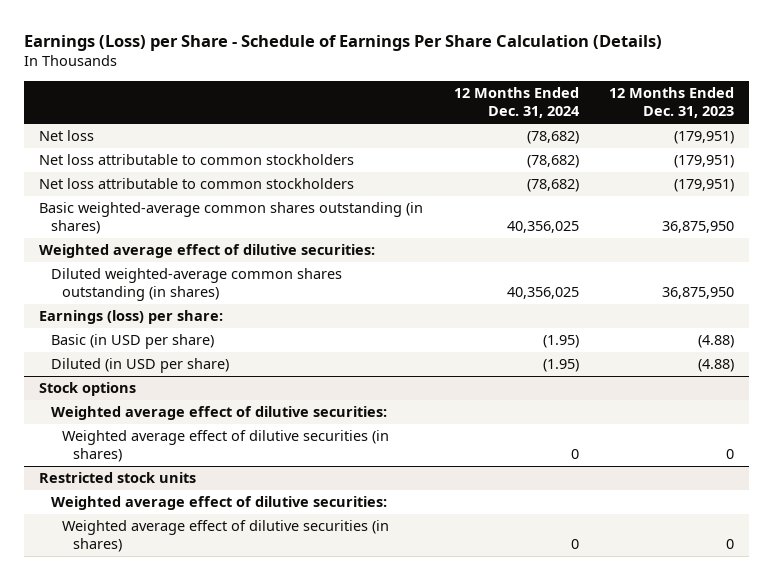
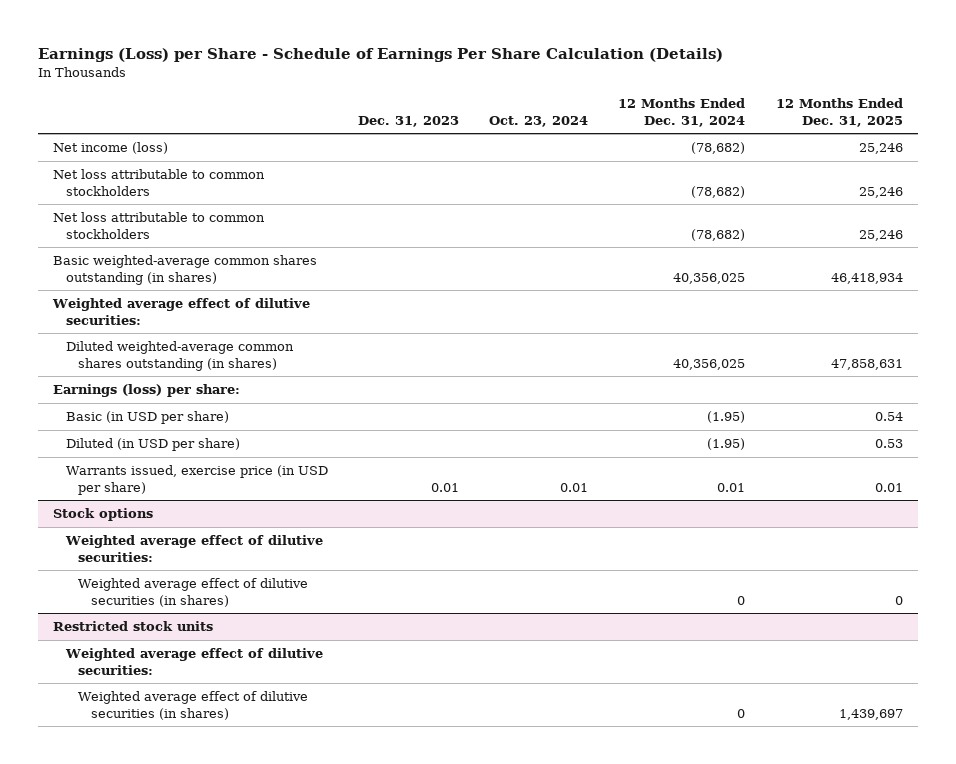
[608,87,734,119] 12 Months Ended Dec. 31, 2023 -> none
none -> [357,115,459,127] Dec. 31, 2023
none -> [489,115,589,127] Oct. 23, 2024
none -> [775,97,903,127] 12 Months Ended Dec. 31, 2025
[39,130,95,142] Net loss -> [53,142,169,155] Net income (loss)
none -> [65,465,328,495] Warrants issued, exercise price (in USD per share)

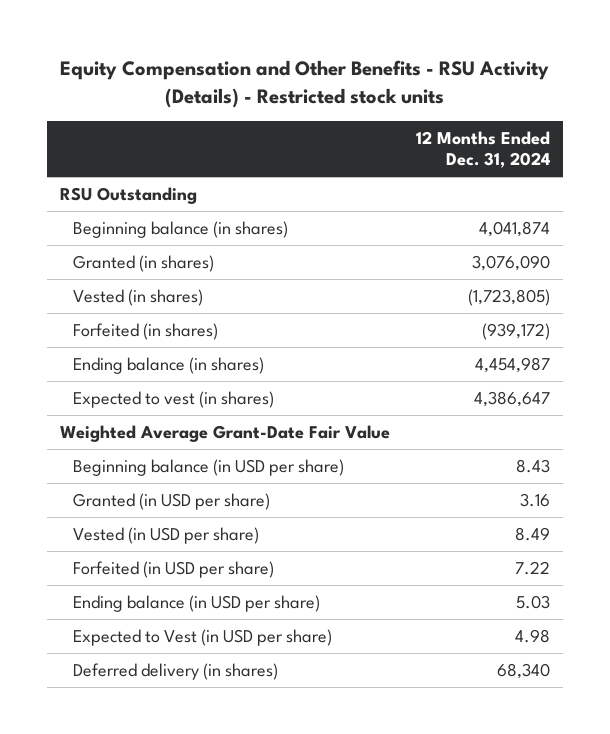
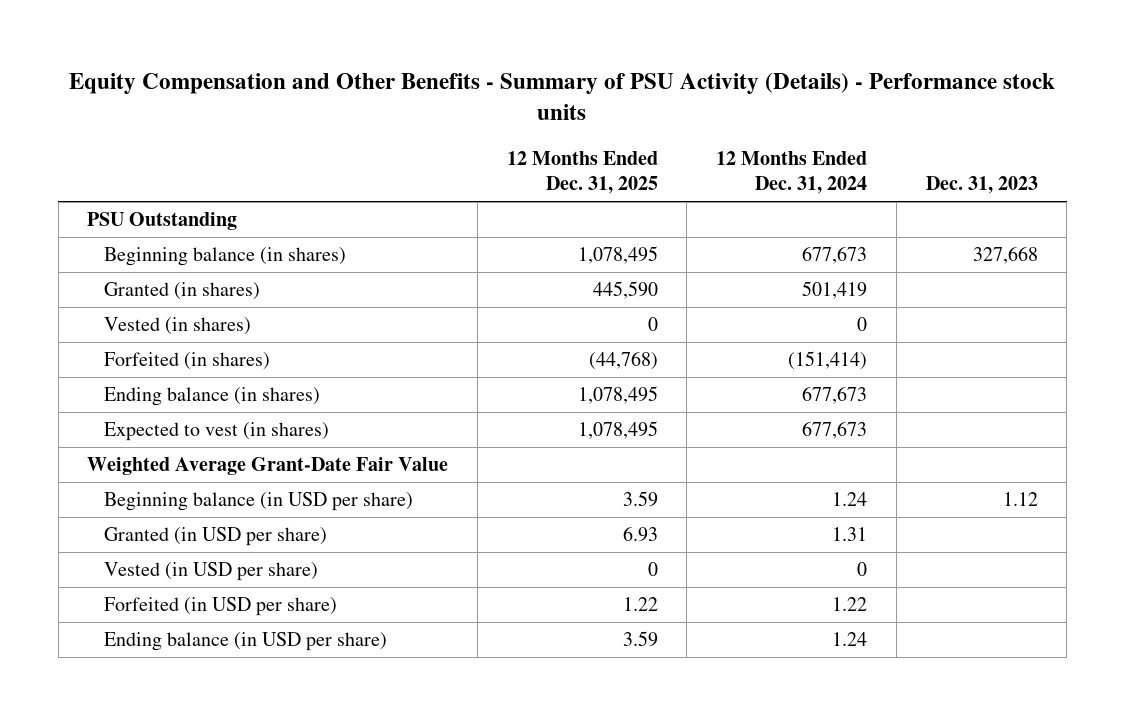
[60,60,550,108] Equity Compensation and Other Benefits - RSU Activity (Details) - Restricted stock units -> [69,73,1056,121] Equity Compensation and Other Benefits - Summary of PSU Activity (Details) - Performance stock units
none -> [506,150,658,195] 12 Months Ended Dec. 31, 2025
none -> [925,176,1038,195] Dec. 31, 2023
[60,186,198,204] RSU Outstanding -> [87,212,238,231] PSU Outstanding
[478,220,550,237] 4,041,874 -> [802,246,868,265] 677,673
[471,254,550,271] 3,076,090 -> [802,281,868,300] 501,419
[467,288,550,306] (1,723,805) -> [857,317,868,332] 0
[481,322,550,340] (939,172) -> [788,351,868,371] (151,414)
[474,356,550,373] 4,454,987 -> [802,386,868,405] 677,673
[473,390,550,407] 4,386,647 -> [802,421,868,440] 677,673
[72,628,332,646] Expected to Vest (in USD per share) -> none
[72,662,278,680] Deferred delivery (in shares) -> none
[515,458,550,473] 8.43 -> [832,492,868,507] 1.24
[519,492,550,507] 3.16 -> [832,527,868,542] 1.31
[514,526,550,541] 8.49 -> [857,562,868,577] 0
[514,560,550,575] 7.22 -> [832,597,868,612] 1.22
[515,594,550,609] 5.03 -> [832,632,868,647] 1.24

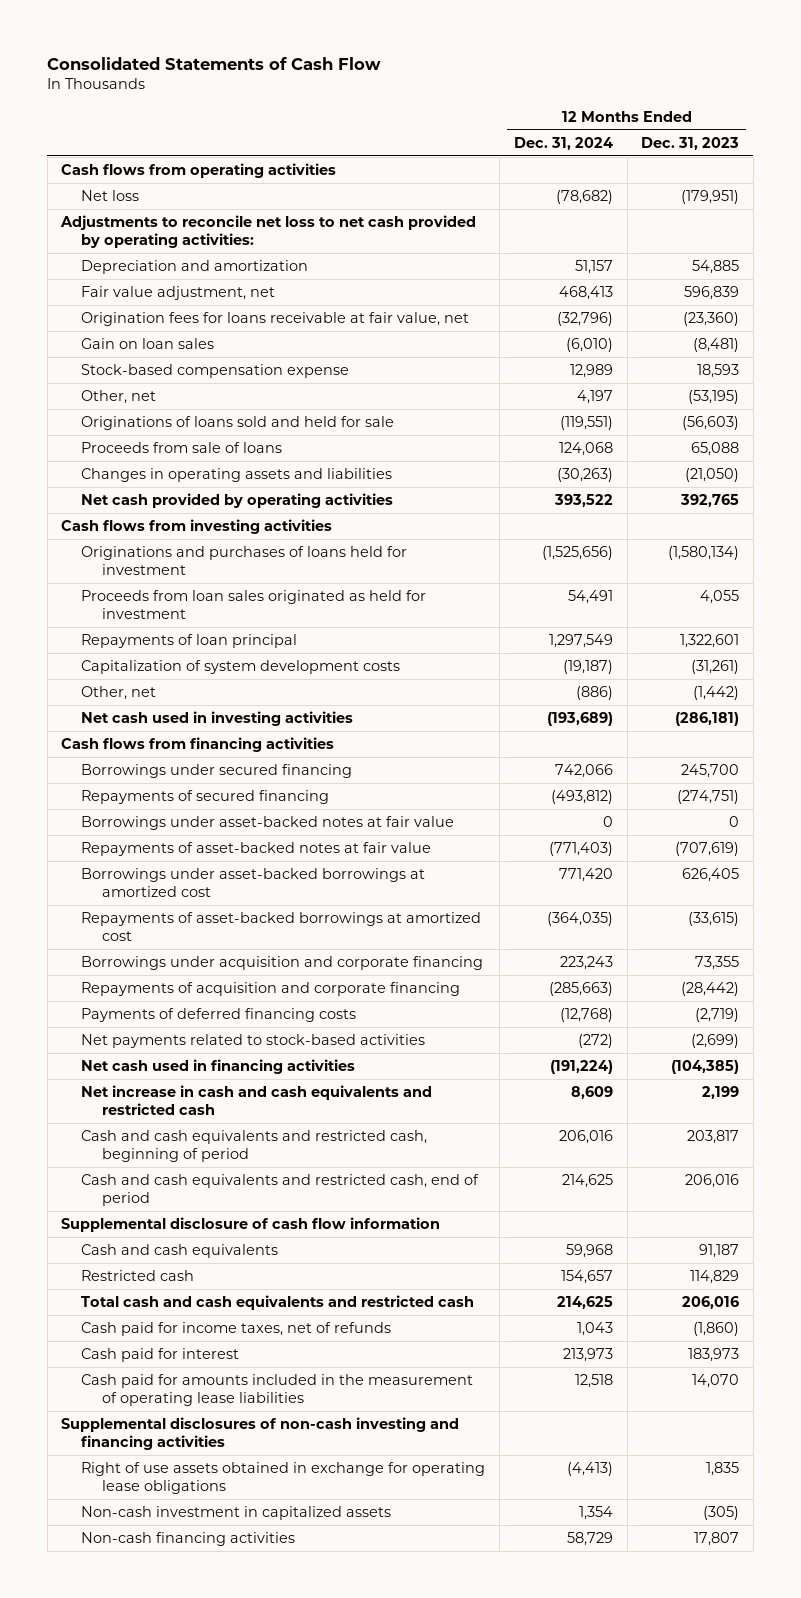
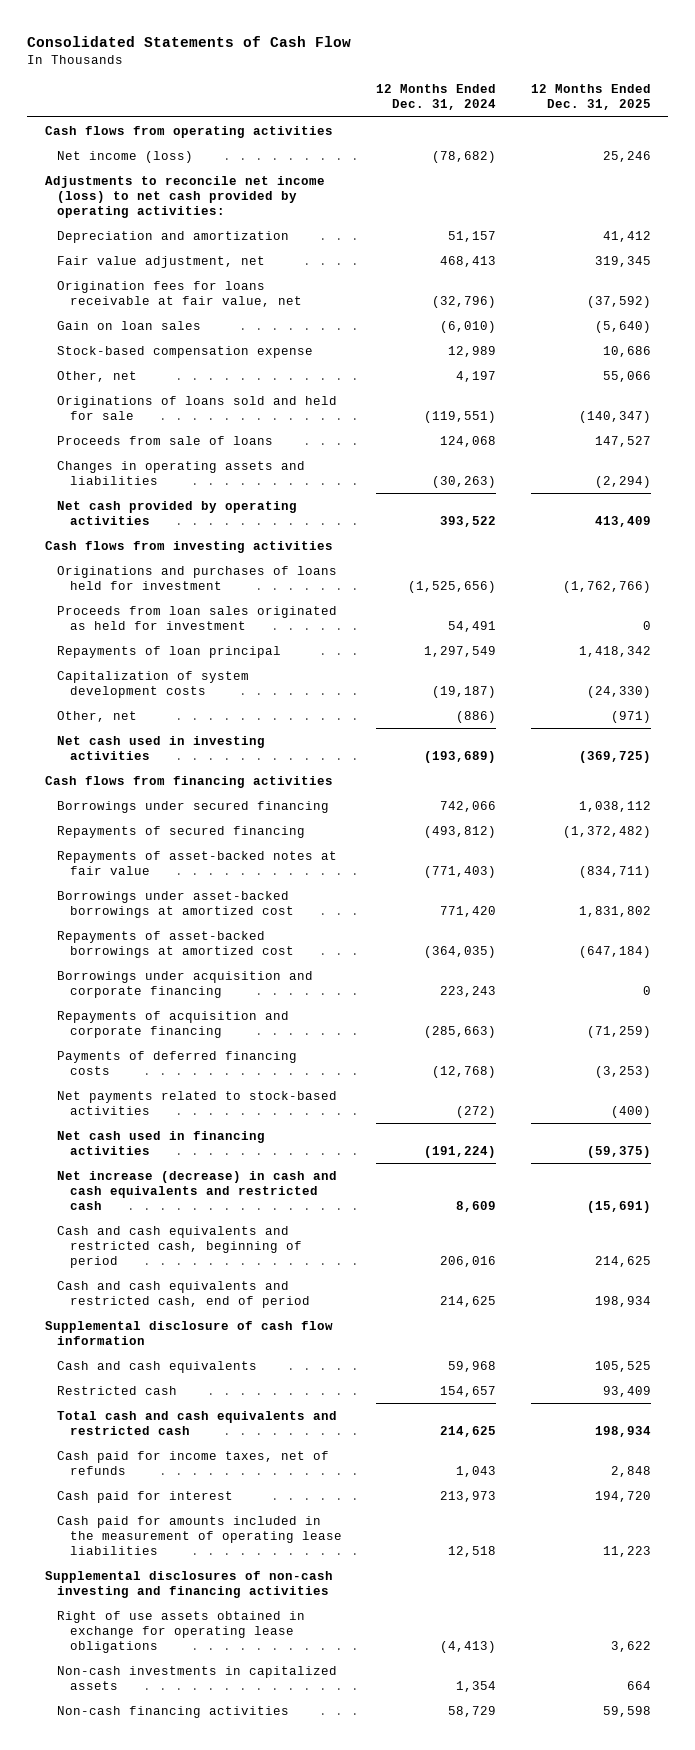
[641,136,740,150] Dec. 31, 2023 -> none
none -> [530,84,651,111] 12 Months Ended Dec. 31, 2025
[81,190,140,202] Net loss -> [57,150,194,163] Net income (loss)
[60,215,477,249] Adjustments to reconcile net loss to net cash provided by operating activities: -> [44,175,325,219] Adjustments to reconcile net income (loss) to net cash provided by operating activities:
[81,816,455,831] Borrowings under asset-backed notes at fair value -> none
[81,1085,433,1116] Net increase in cash and cash equivalents and restricted cash -> [57,1170,338,1211] Net increase (decrease) in cash and cash equivalents and restricted cash
[81,1506,392,1521] Non-cash investment in capitalized assets -> [57,1665,338,1690] Non-cash investments in capitalized assets

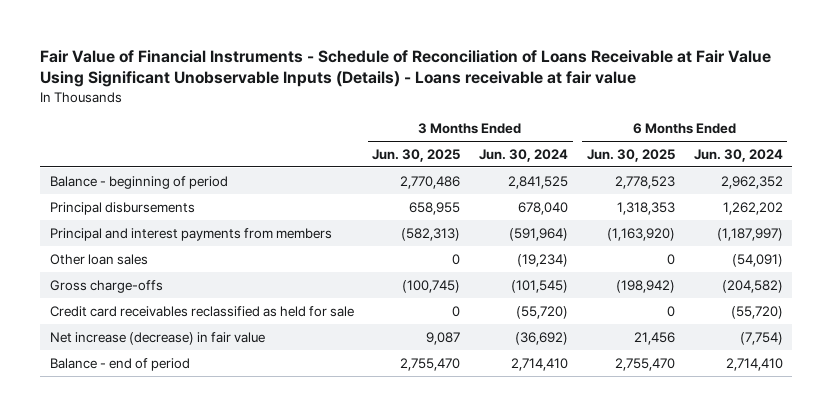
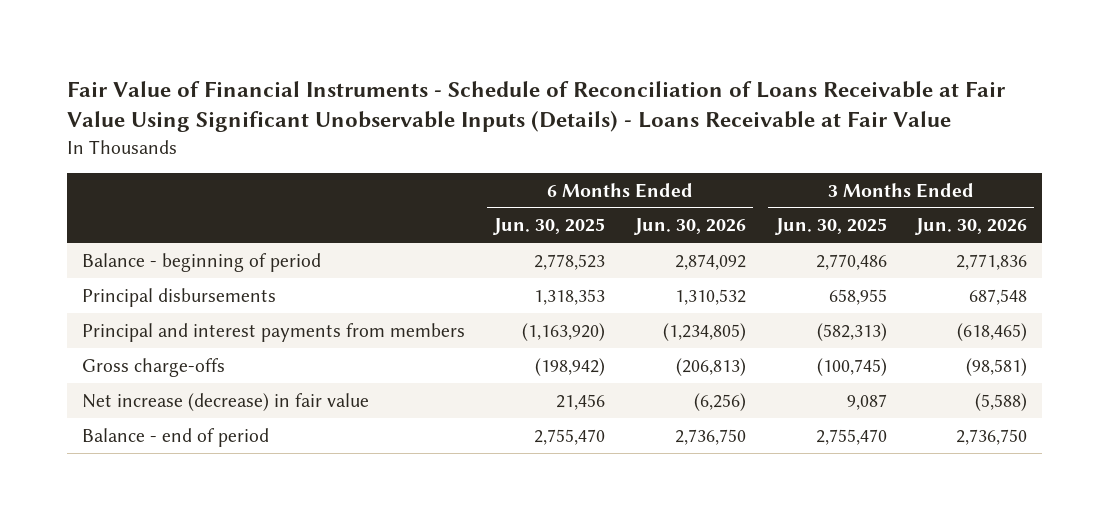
[40,49,772,88] Fair Value of Financial Instruments - Schedule of Reconciliation of Loans Receivable at Fair Value Using Significant Unobservable Inputs (Details) - Loans receivable at fair value -> [67,81,1007,133] Fair Value of Financial Instruments - Schedule of Reconciliation of Loans Receivable at Fair Value Using Significant Unobservable Inputs (Details) - Loans Receivable at Fair Value
[479,148,569,162] Jun. 30, 2024 -> none
[693,148,783,162] Jun. 30, 2024 -> none
none -> [633,218,746,236] Jun. 30, 2026
none -> [915,218,1028,236] Jun. 30, 2026
[49,253,148,265] Other loan sales -> none
[49,305,354,317] Credit card receivables reclassified as held for sale -> none

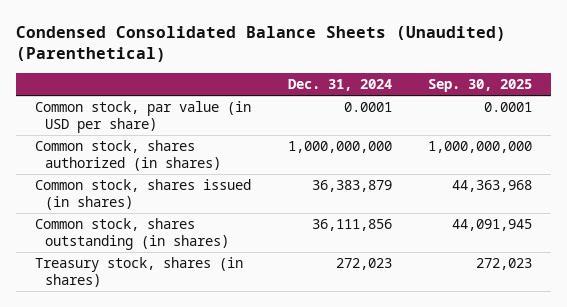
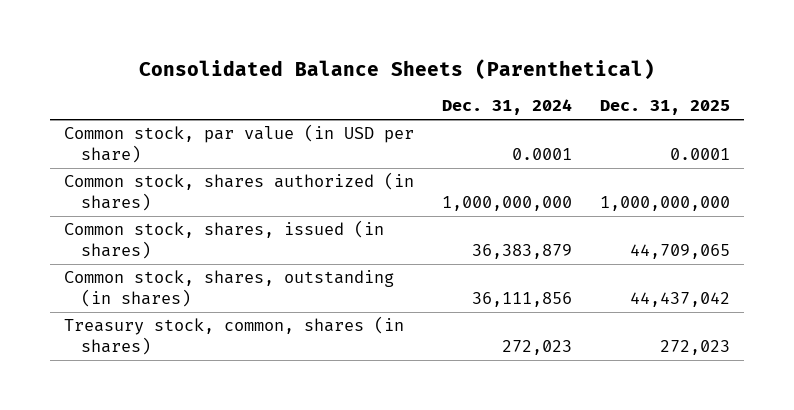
[16,25,507,63] Condensed Consolidated Balance Sheets (Unaudited) (Parenthetical) -> [139,58,656,80] Consolidated Balance Sheets (Parenthetical)
[428,79,533,93] Sep. 30, 2025 -> none
none -> [600,100,731,116] Dec. 31, 2025
[34,179,251,211] Common stock, shares issued (in shares) -> [64,220,385,260] Common stock, shares, issued (in shares)
[34,218,230,251] Common stock, shares outstanding (in shares) -> [64,270,395,308] Common stock, shares, outstanding (in shares)
[34,257,243,288] Treasury stock, shares (in shares) -> [64,316,405,356] Treasury stock, common, shares (in shares)

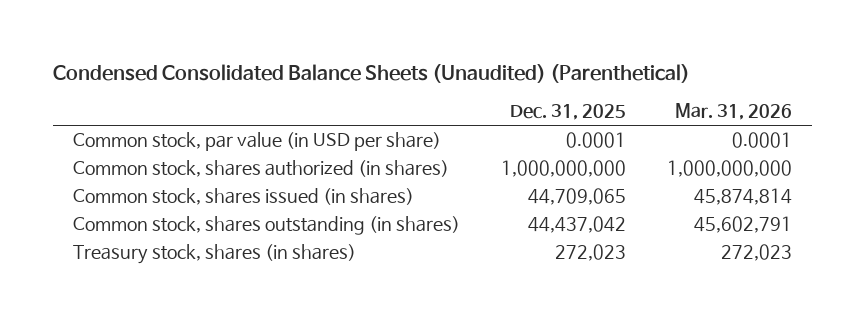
[139,58,656,80] Consolidated Balance Sheets (Parenthetical) -> [53,63,691,83] Condensed Consolidated Balance Sheets (Unaudited) (Parenthetical)
[442,99,573,116] Dec. 31, 2024 -> none
none -> [674,103,792,121] Mar. 31, 2026
[64,220,385,260] Common stock, shares, issued (in shares) -> [73,188,415,206] Common stock, shares issued (in shares)
[64,270,395,308] Common stock, shares, outstanding (in shares) -> [73,216,461,236] Common stock, shares outstanding (in shares)
[64,316,405,356] Treasury stock, common, shares (in shares) -> [73,244,357,265] Treasury stock, shares (in shares)

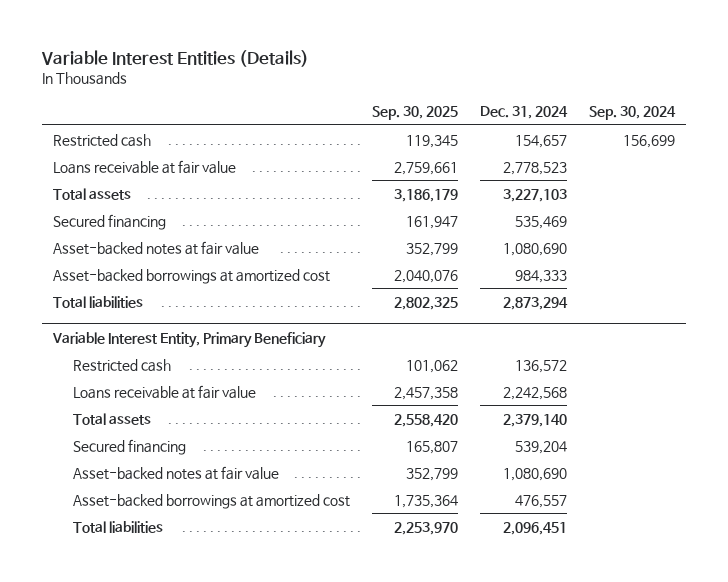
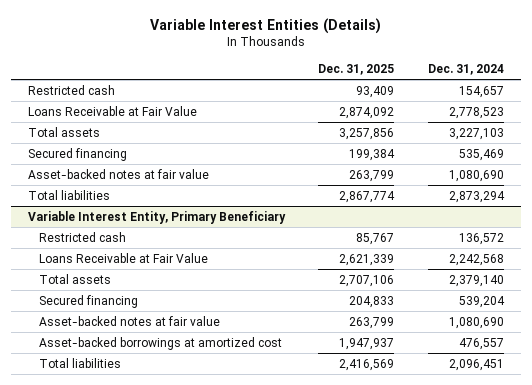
[371,106,458,121] Sep. 30, 2025 -> none
[588,106,676,121] Sep. 30, 2024 -> none
none -> [318,64,395,76] Dec. 31, 2025
[53,159,237,174] Loans receivable at fair value -> [28,105,198,116] Loans Receivable at Fair Value
[53,268,331,284] Asset-backed borrowings at amortized cost -> none
[72,384,256,399] Loans receivable at fair value -> [39,252,209,263] Loans Receivable at Fair Value

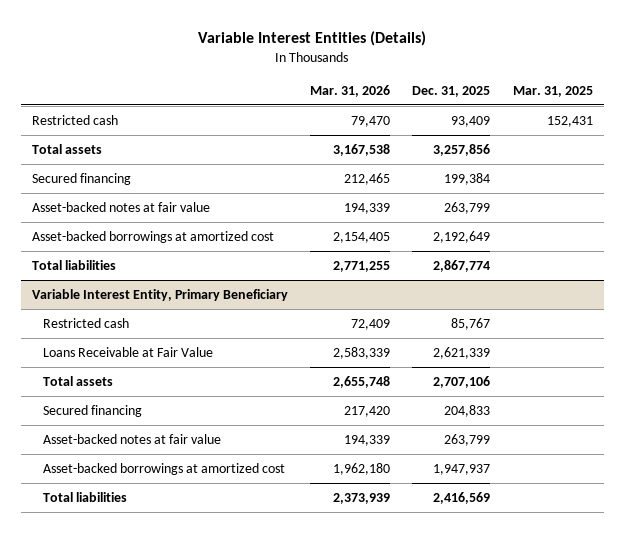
[427,64,504,76] Dec. 31, 2024 -> none
none -> [310,84,391,97] Mar. 31, 2026
none -> [512,85,593,97] Mar. 31, 2025
[28,105,198,116] Loans Receivable at Fair Value -> none
none -> [32,230,275,243] Asset-backed borrowings at amortized cost

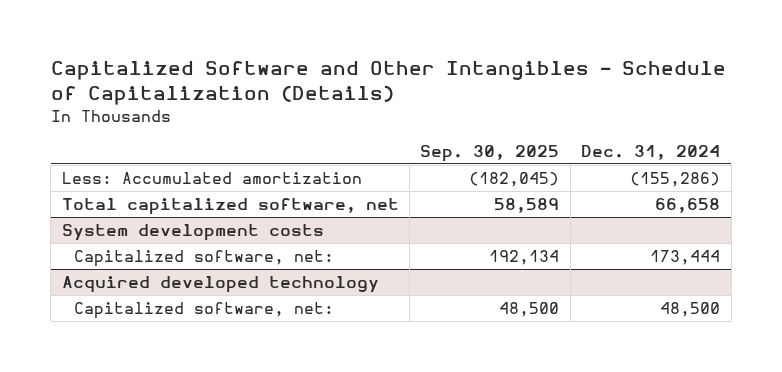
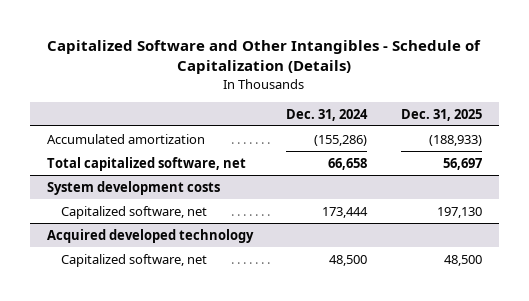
[420,144,560,162] Sep. 30, 2025 -> none
none -> [400,108,482,121] Dec. 31, 2025
[61,172,362,185] Less: Accumulated amortization -> [46,133,205,144] Accumulated amortization
[74,250,335,268] Capitalized software, net: -> [61,205,208,219] Capitalized software, net
[74,302,335,320] Capitalized software, net: -> [61,253,208,267] Capitalized software, net

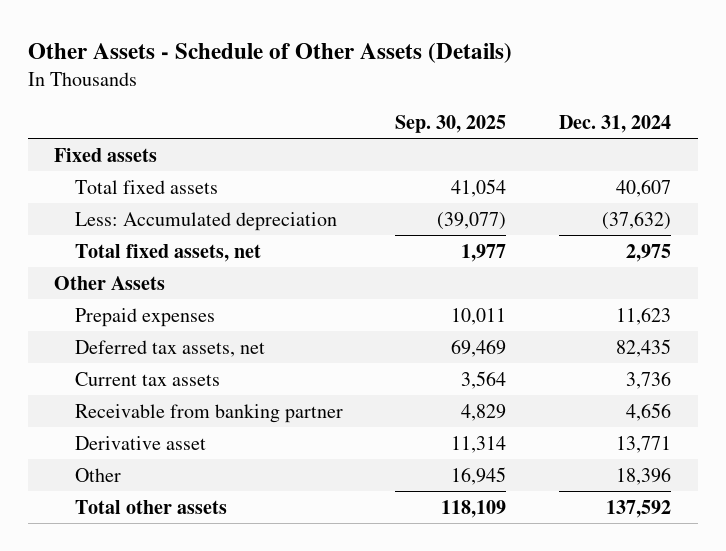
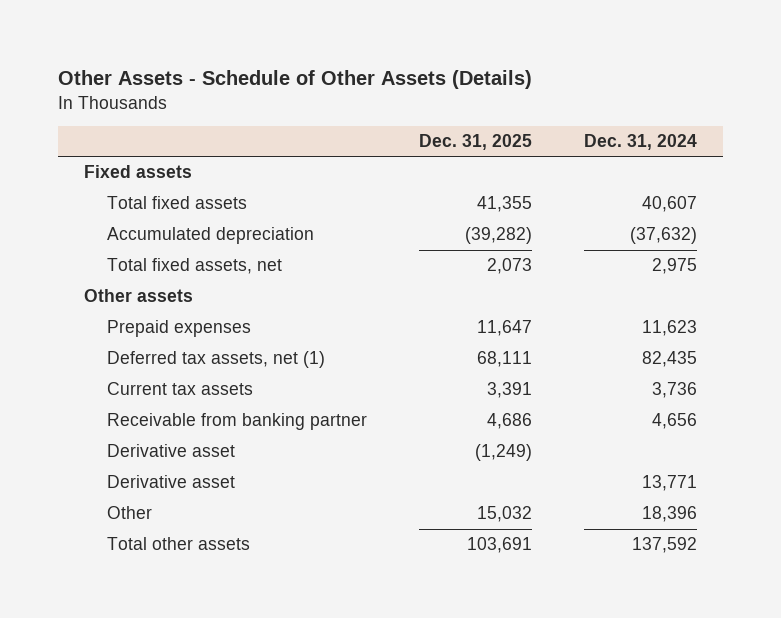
[395,115,507,134] Sep. 30, 2025 -> none
none -> [419,134,533,151] Dec. 31, 2025
[74,211,337,231] Less: Accumulated depreciation -> [107,227,315,245] Accumulated depreciation
[54,275,166,290] Other Assets -> [84,289,194,303] Other assets
[74,339,265,357] Deferred tax assets, net -> [107,351,326,369] Deferred tax assets, net (1)
none -> [107,444,236,458] Derivative asset

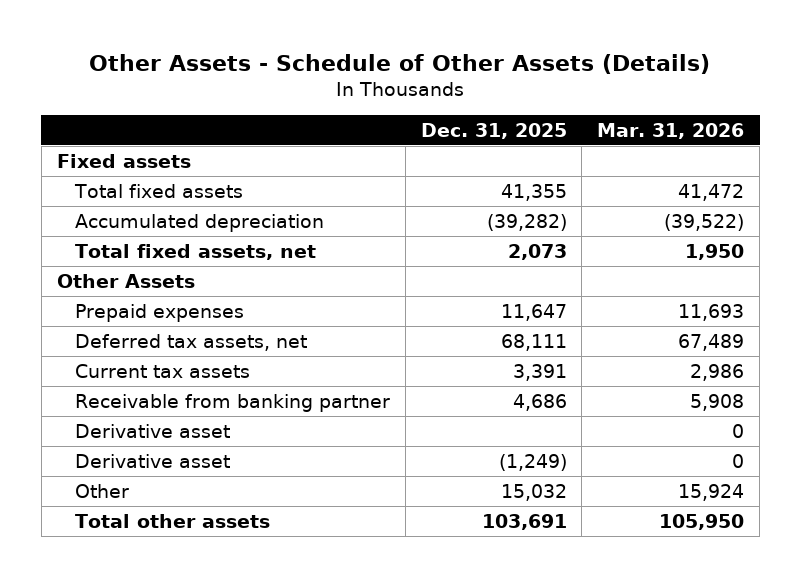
[583,134,697,151] Dec. 31, 2024 -> none
none -> [597,122,745,139] Mar. 31, 2026
[84,289,194,303] Other assets -> [56,273,195,288] Other Assets
[107,351,326,369] Deferred tax assets, net (1) -> [74,333,307,351] Deferred tax assets, net
[107,444,236,458] Derivative asset -> [74,453,230,468] Derivative asset

